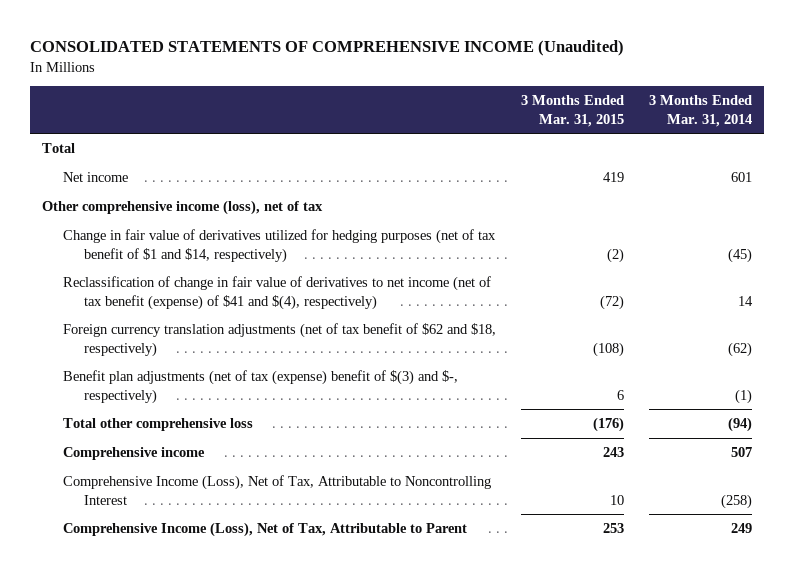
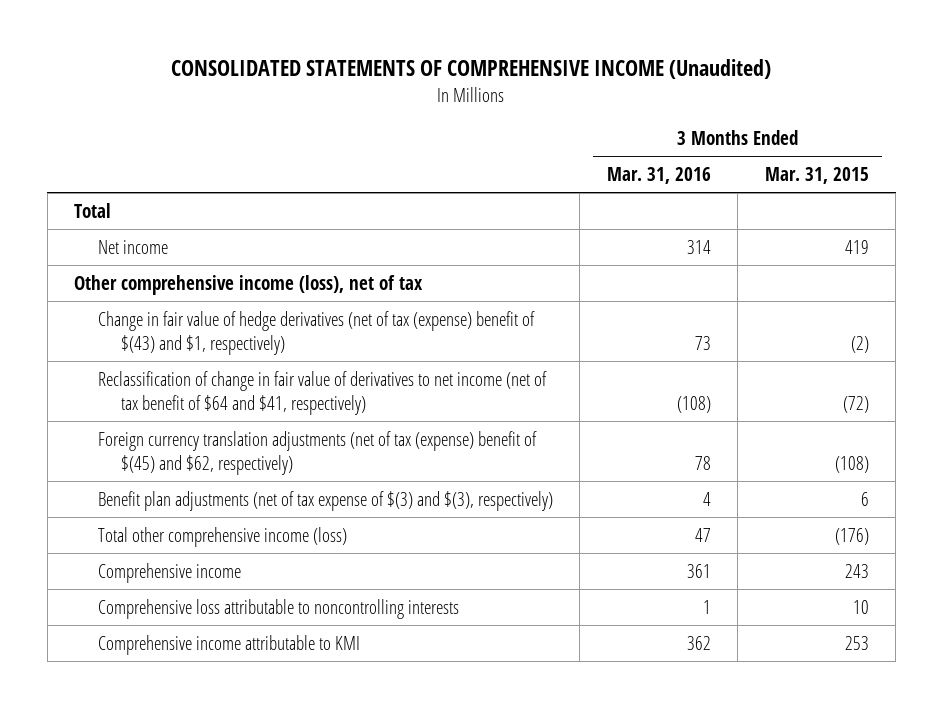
[648,95,752,127] 3 Months Ended Mar. 31, 2014 -> none
none -> [606,166,711,184] Mar. 31, 2016
[62,229,496,263] Change in fair value of derivatives utilized for hedging purposes (net of tax benefit of $1 and $14, respectively) -> [97,310,535,355] Change in fair value of hedge derivatives (net of tax (expense) benefit of $(43) and $1, respectively)
[62,276,491,310] Reclassification of change in fair value of derivatives to net income (net of tax benefit (expense) of $41 and $(4), respectively) -> [97,370,547,415] Reclassification of change in fair value of derivatives to net income (net of tax benefit of $64 and $41, respectively)
[62,323,496,357] Foreign currency translation adjustments (net of tax benefit of $62 and $18, respectively) -> [97,430,537,475] Foreign currency translation adjustments (net of tax (expense) benefit of $(45) and $62, respectively)
[62,370,458,404] Benefit plan adjustments (net of tax (expense) benefit of $(3) and $-, respectively) -> [97,490,553,511] Benefit plan adjustments (net of tax expense of $(3) and $(3), respectively)
[62,418,253,432] Total other comprehensive loss -> [97,526,347,547] Total other comprehensive income (loss)
[62,475,491,505] Comprehensive Income (Loss), Net of Tax, Attributable to Noncontrolling Interest -> [97,598,459,619] Comprehensive loss attributable to noncontrolling interests
[62,522,467,538] Comprehensive Income (Loss), Net of Tax, Attributable to Parent -> [97,634,360,655] Comprehensive income attributable to KMI

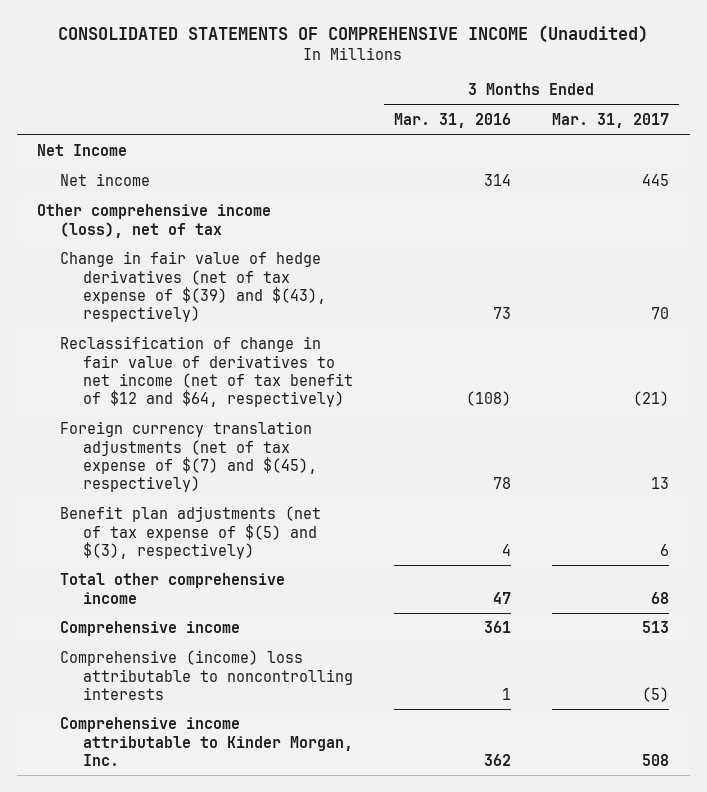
[764,166,869,184] Mar. 31, 2015 -> none
none -> [552,112,670,128] Mar. 31, 2017
[74,202,112,218] Total -> none
none -> [37,144,128,157] Net Income
[97,310,535,355] Change in fair value of hedge derivatives (net of tax (expense) benefit of $(43) and $1, respectively) -> [60,251,326,322] Change in fair value of hedge derivatives (net of tax expense of $(39) and $(43), respectively)
[97,370,547,415] Reclassification of change in fair value of derivatives to net income (net of tax benefit of $64 and $41, respectively) -> [60,336,353,407] Reclassification of change in fair value of derivatives to net income (net of tax benefit of $12 and $64, respectively)
[97,430,537,475] Foreign currency translation adjustments (net of tax (expense) benefit of $(45) and $62, respectively) -> [60,421,317,492] Foreign currency translation adjustments (net of tax expense of $(7) and $(45), respectively)
[97,490,553,511] Benefit plan adjustments (net of tax expense of $(3) and $(3), respectively) -> [60,506,322,559] Benefit plan adjustments (net of tax expense of $(5) and $(3), respectively)
[97,526,347,547] Total other comprehensive income (loss) -> [60,573,286,604] Total other comprehensive income
[97,598,459,619] Comprehensive loss attributable to noncontrolling interests -> [60,650,353,700] Comprehensive (income) loss attributable to noncontrolling interests
[97,634,360,655] Comprehensive income attributable to KMI -> [60,717,353,766] Comprehensive income attributable to Kinder Morgan, Inc.

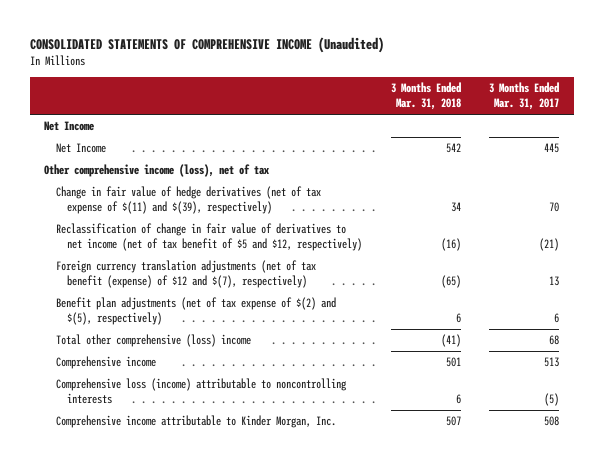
[393,112,511,128] Mar. 31, 2016 -> none
none -> [390,82,461,111] 3 Months Ended Mar. 31, 2018
[60,173,151,187] Net income -> [55,143,106,154] Net Income
[60,251,326,322] Change in fair value of hedge derivatives (net of tax expense of $(39) and $(43), respectively) -> [55,186,321,215] Change in fair value of hedge derivatives (net of tax expense of $(11) and $(39), respectively)
[60,336,353,407] Reclassification of change in fair value of derivatives to net income (net of tax benefit of $12 and $64, respectively) -> [55,223,362,252] Reclassification of change in fair value of derivatives to net income (net of tax benefit of $5 and $12, respectively)
[60,421,317,492] Foreign currency translation adjustments (net of tax expense of $(7) and $(45), respectively) -> [55,260,316,289] Foreign currency translation adjustments (net of tax benefit (expense) of $12 and $(7), respectively)
[60,506,322,559] Benefit plan adjustments (net of tax expense of $(5) and $(3), respectively) -> [55,297,336,326] Benefit plan adjustments (net of tax expense of $(2) and $(5), respectively)
[60,573,286,604] Total other comprehensive income -> [55,334,251,348] Total other comprehensive (loss) income
[60,650,353,700] Comprehensive (income) loss attributable to noncontrolling interests -> [55,378,347,405] Comprehensive loss (income) attributable to noncontrolling interests

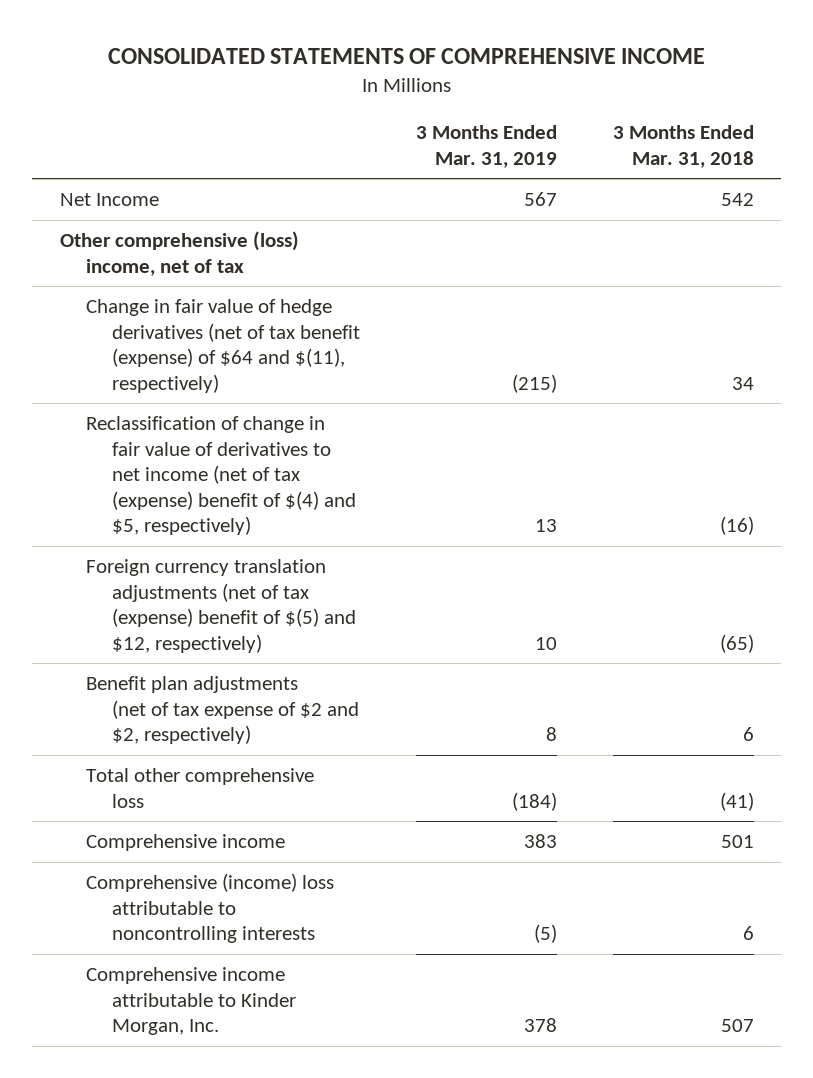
[29,36,384,53] CONSOLIDATED STATEMENTS OF COMPREHENSIVE INCOME (Unaudited) -> [107,47,705,64] CONSOLIDATED STATEMENTS OF COMPREHENSIVE INCOME
[489,82,560,111] 3 Months Ended Mar. 31, 2017 -> none
none -> [415,125,557,168] 3 Months Ended Mar. 31, 2019
[44,121,95,132] Net Income -> none
[44,164,270,178] Other comprehensive income (loss), net of tax -> [59,231,299,276] Other comprehensive (loss) income, net of tax
[55,186,321,215] Change in fair value of hedge derivatives (net of tax expense of $(11) and $(39), respectively) -> [85,299,361,393] Change in fair value of hedge derivatives (net of tax benefit (expense) of $64 and $(11), respectively)
[55,223,362,252] Reclassification of change in fair value of derivatives to net income (net of tax benefit of $5 and $12, respectively) -> [85,416,357,536] Reclassification of change in fair value of derivatives to net income (net of tax (expense) benefit of $(4) and $5, respectively)
[55,260,316,289] Foreign currency translation adjustments (net of tax benefit (expense) of $12 and $(7), respectively) -> [85,559,357,653] Foreign currency translation adjustments (net of tax (expense) benefit of $(5) and $12, respectively)
[55,297,336,326] Benefit plan adjustments (net of tax expense of $(2) and $(5), respectively) -> [85,676,360,745] Benefit plan adjustments (net of tax expense of $2 and $2, respectively)
[55,334,251,348] Total other comprehensive (loss) income -> [85,768,314,808] Total other comprehensive loss
[55,378,347,405] Comprehensive loss (income) attributable to noncontrolling interests -> [85,873,334,944] Comprehensive (income) loss attributable to noncontrolling interests

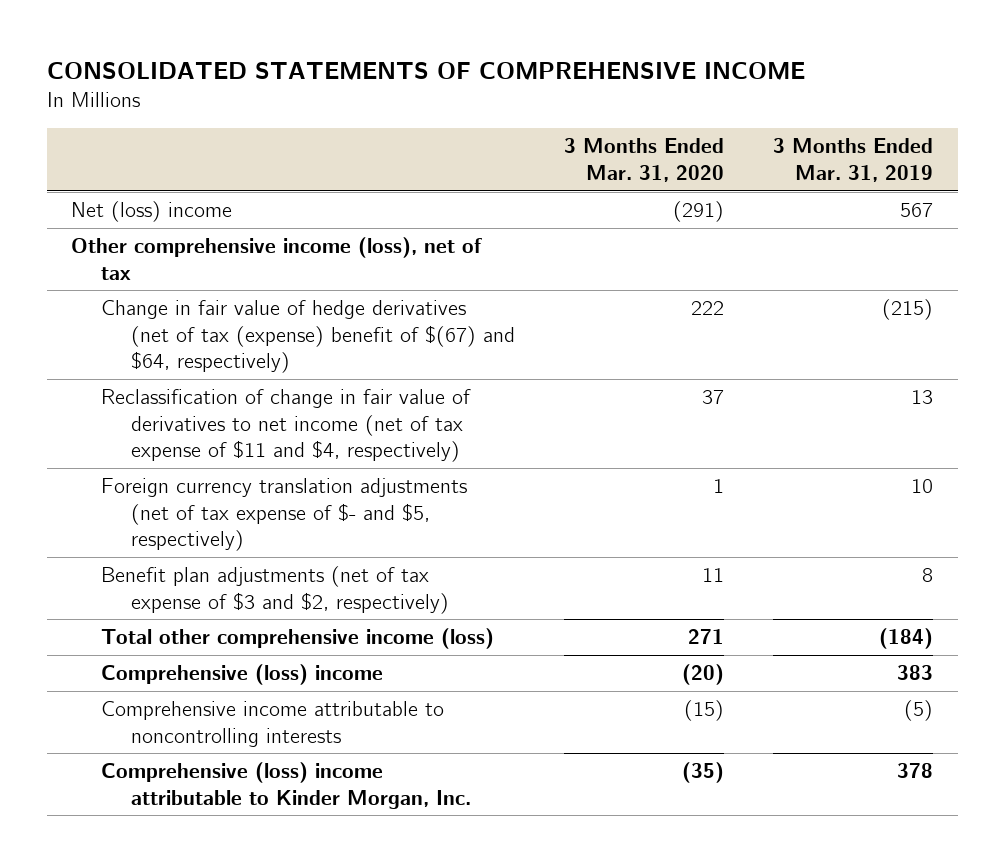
[612,125,754,168] 3 Months Ended Mar. 31, 2018 -> none
none -> [564,138,725,182] 3 Months Ended Mar. 31, 2020
[59,193,159,207] Net Income -> [71,201,233,223] Net (loss) income
[59,231,299,276] Other comprehensive (loss) income, net of tax -> [71,237,483,280] Other comprehensive income (loss), net of tax
[85,299,361,393] Change in fair value of hedge derivatives (net of tax benefit (expense) of $64 and $(11), respectively) -> [101,300,516,374] Change in fair value of hedge derivatives (net of tax (expense) benefit of $(67) and $64, respectively)
[85,416,357,536] Reclassification of change in fair value of derivatives to net income (net of tax (expense) benefit of $(4) and $5, respectively) -> [101,389,472,463] Reclassification of change in fair value of derivatives to net income (net of tax expense of $11 and $4, respectively)
[85,559,357,653] Foreign currency translation adjustments (net of tax (expense) benefit of $(5) and $12, respectively) -> [101,478,468,552] Foreign currency translation adjustments (net of tax expense of $- and $5, respectively)
[85,676,360,745] Benefit plan adjustments (net of tax expense of $2 and $2, respectively) -> [101,566,450,614] Benefit plan adjustments (net of tax expense of $3 and $2, respectively)
[85,768,314,808] Total other comprehensive loss -> [101,628,495,650] Total other comprehensive income (loss)
[85,834,285,852] Comprehensive income -> [101,664,384,686] Comprehensive (loss) income
[85,873,334,944] Comprehensive (income) loss attributable to noncontrolling interests -> [101,701,445,747] Comprehensive income attributable to noncontrolling interests
[85,967,297,1036] Comprehensive income attributable to Kinder Morgan, Inc. -> [101,762,472,809] Comprehensive (loss) income attributable to Kinder Morgan, Inc.

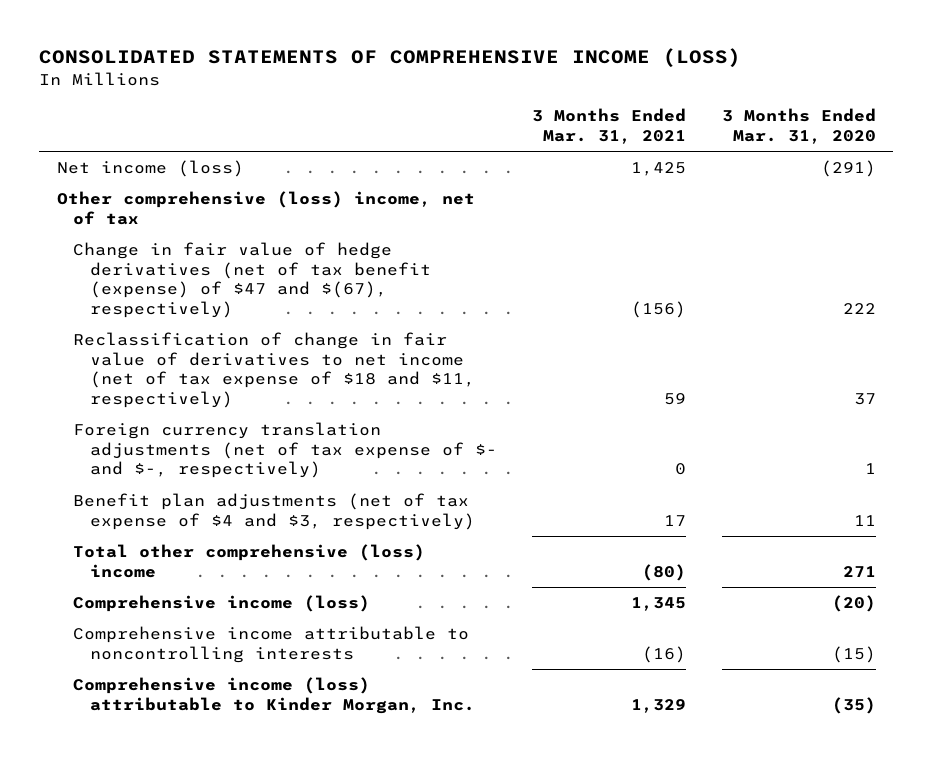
[46,62,805,81] CONSOLIDATED STATEMENTS OF COMPREHENSIVE INCOME -> [39,48,742,68] CONSOLIDATED STATEMENTS OF COMPREHENSIVE INCOME (LOSS)
[773,138,934,182] 3 Months Ended Mar. 31, 2019 -> none
none -> [532,108,687,144] 3 Months Ended Mar. 31, 2021
[71,201,233,223] Net (loss) income -> [56,160,244,178] Net income (loss)
[71,237,483,280] Other comprehensive income (loss), net of tax -> [56,191,475,225] Other comprehensive (loss) income, net of tax
[101,300,516,374] Change in fair value of hedge derivatives (net of tax (expense) benefit of $(67) and $64, respectively) -> [73,242,431,318] Change in fair value of hedge derivatives (net of tax benefit (expense) of $47 and $(67), respectively)
[101,389,472,463] Reclassification of change in fair value of derivatives to net income (net of tax expense of $11 and $4, respectively) -> [73,332,475,408] Reclassification of change in fair value of derivatives to net income (net of tax expense of $18 and $11, respectively)
[101,478,468,552] Foreign currency translation adjustments (net of tax expense of $- and $5, respectively) -> [73,422,497,479] Foreign currency translation adjustments (net of tax expense of $- and $-, respectively)
[101,566,450,614] Benefit plan adjustments (net of tax expense of $3 and $2, respectively) -> [73,493,475,530] Benefit plan adjustments (net of tax expense of $4 and $3, respectively)
[101,628,495,650] Total other comprehensive income (loss) -> [73,544,426,578] Total other comprehensive (loss) income
[101,664,384,686] Comprehensive (loss) income -> [73,595,371,613] Comprehensive income (loss)
[101,762,472,809] Comprehensive (loss) income attributable to Kinder Morgan, Inc. -> [73,677,475,714] Comprehensive income (loss) attributable to Kinder Morgan, Inc.

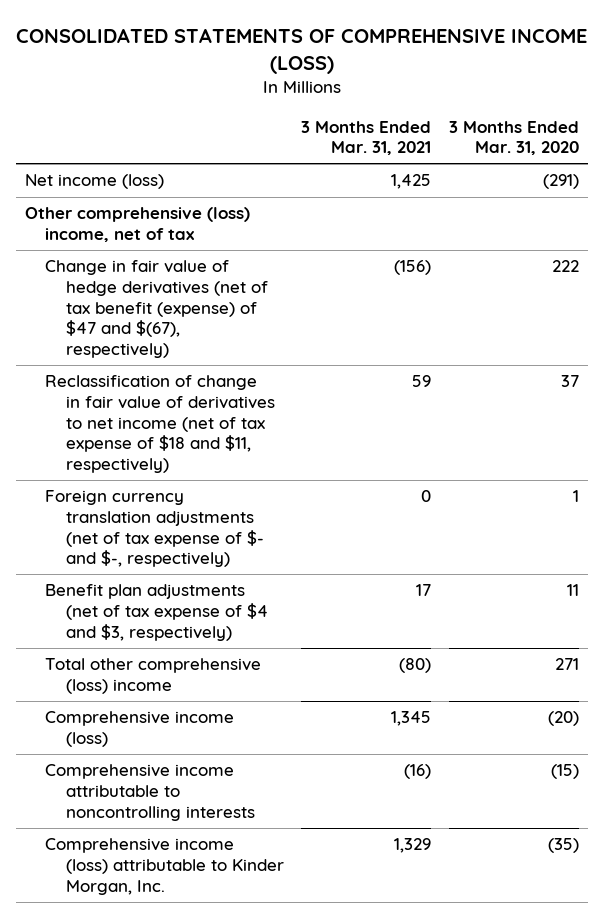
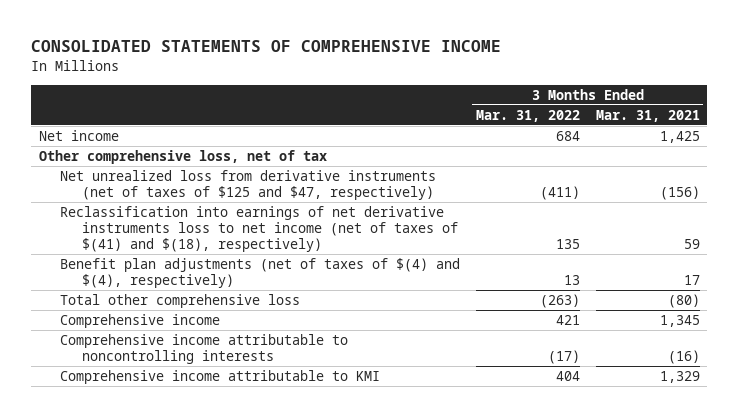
[16,28,588,74] CONSOLIDATED STATEMENTS OF COMPREHENSIVE INCOME (LOSS) -> [30,40,501,53] CONSOLIDATED STATEMENTS OF COMPREHENSIVE INCOME
[448,120,579,156] 3 Months Ended Mar. 31, 2020 -> none
none -> [475,109,580,122] Mar. 31, 2022
[45,490,264,568] Foreign currency translation adjustments (net of tax expense of $- and $-, respectively) -> none
[25,174,165,190] Net income (loss) -> [38,130,119,142] Net income
[25,207,251,243] Other comprehensive (loss) income, net of tax -> [38,150,327,165] Other comprehensive loss, net of tax
[45,260,268,358] Change in fair value of hedge derivatives (net of tax benefit (expense) of $47 and $(67), respectively) -> [60,170,437,200] Net unrealized loss from derivative instruments (net of taxes of $125 and $47, respectively)
[45,375,275,473] Reclassification of change in fair value of derivatives to net income (net of tax expense of $18 and $11, respectively) -> [60,206,459,252] Reclassification into earnings of net derivative instruments loss to net income (net of taxes of $(41) and $(18), respectively)
[45,584,268,641] Benefit plan adjustments (net of tax expense of $4 and $3, respectively) -> [60,258,461,288] Benefit plan adjustments (net of taxes of $(4) and $(4), respectively)
[45,658,262,695] Total other comprehensive (loss) income -> [60,294,301,309] Total other comprehensive loss
[45,711,235,748] Comprehensive income (loss) -> [60,314,221,329] Comprehensive income
[45,838,284,895] Comprehensive income (loss) attributable to Kinder Morgan, Inc. -> [60,370,381,385] Comprehensive income attributable to KMI

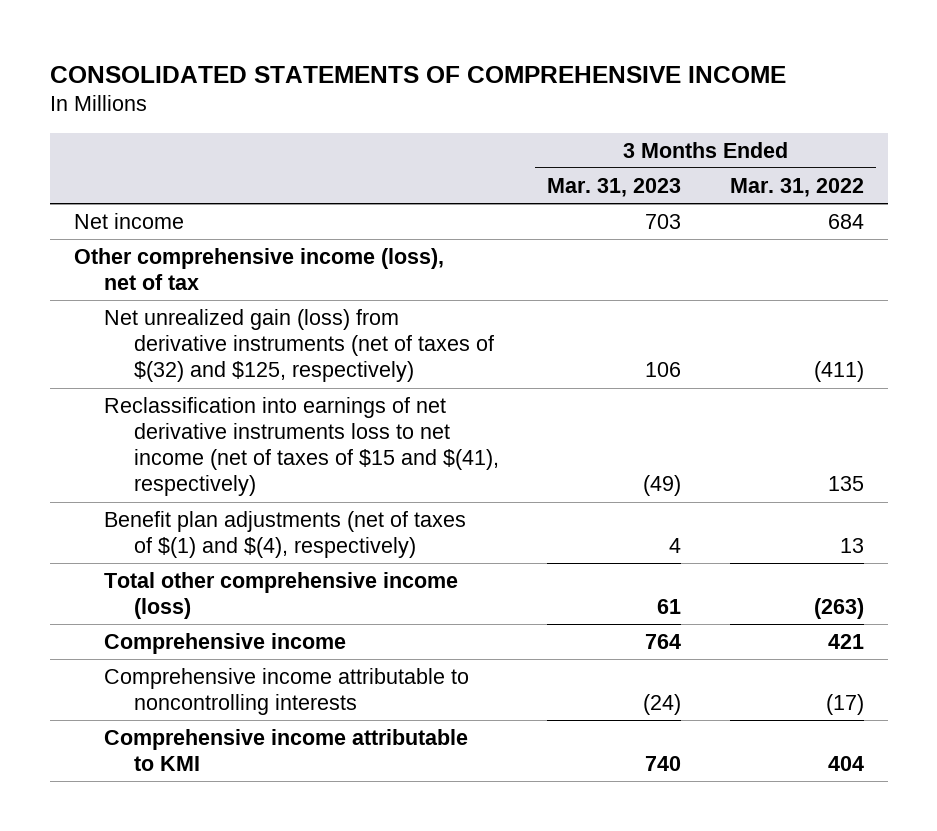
[595,109,700,122] Mar. 31, 2021 -> none
none -> [547,177,682,197] Mar. 31, 2023
[38,150,327,165] Other comprehensive loss, net of tax -> [73,247,444,291] Other comprehensive income (loss), net of tax
[60,170,437,200] Net unrealized loss from derivative instruments (net of taxes of $125 and $47, respectively) -> [103,308,495,383] Net unrealized gain (loss) from derivative instruments (net of taxes of $(32) and $125, respectively)
[60,206,459,252] Reclassification into earnings of net derivative instruments loss to net income (net of taxes of $(41) and $(18), respectively) -> [103,396,500,497] Reclassification into earnings of net derivative instruments loss to net income (net of taxes of $15 and $(41), respectively)
[60,258,461,288] Benefit plan adjustments (net of taxes of $(4) and $(4), respectively) -> [103,510,466,559] Benefit plan adjustments (net of taxes of $(1) and $(4), respectively)
[60,294,301,309] Total other comprehensive loss -> [103,571,458,620] Total other comprehensive income (loss)

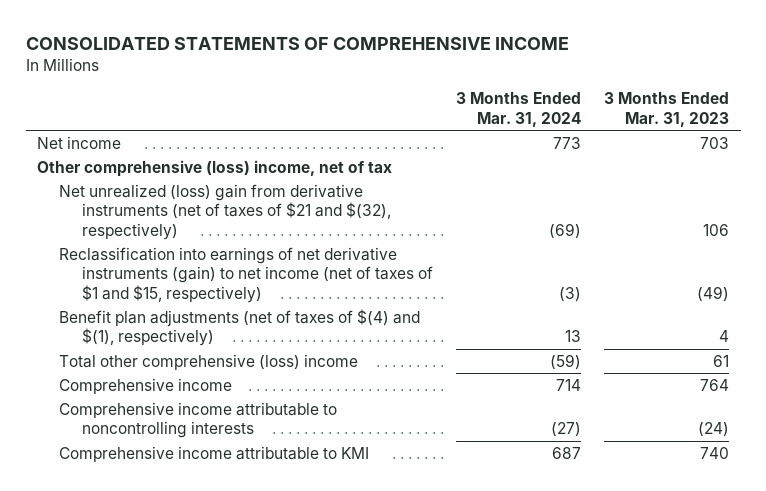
[729,177,864,197] Mar. 31, 2022 -> none
none -> [455,92,581,127] 3 Months Ended Mar. 31, 2024
[73,247,444,291] Other comprehensive income (loss), net of tax -> [37,159,393,177] Other comprehensive (loss) income, net of tax
[103,308,495,383] Net unrealized gain (loss) from derivative instruments (net of taxes of $(32) and $125, respectively) -> [59,183,391,241] Net unrealized (loss) gain from derivative instruments (net of taxes of $21 and $(32), respectively)
[103,396,500,497] Reclassification into earnings of net derivative instruments loss to net income (net of taxes of $15 and $(41), respectively) -> [59,246,433,304] Reclassification into earnings of net derivative instruments (gain) to net income (net of taxes of $1 and $15, respectively)
[103,510,466,559] Benefit plan adjustments (net of taxes of $(1) and $(4), respectively) -> [59,308,421,347] Benefit plan adjustments (net of taxes of $(4) and $(1), respectively)
[103,571,458,620] Total other comprehensive income (loss) -> [59,353,359,370] Total other comprehensive (loss) income

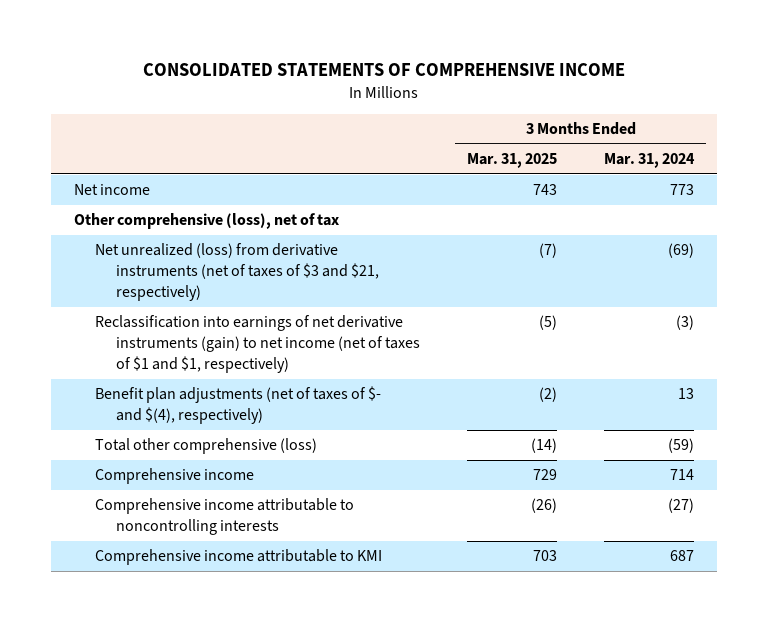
[604,92,730,127] 3 Months Ended Mar. 31, 2023 -> none
none -> [467,153,558,169] Mar. 31, 2025
[37,159,393,177] Other comprehensive (loss) income, net of tax -> [74,213,340,230] Other comprehensive (loss), net of tax
[59,183,391,241] Net unrealized (loss) gain from derivative instruments (net of taxes of $21 and $(32), respectively) -> [95,243,380,302] Net unrealized (loss) from derivative instruments (net of taxes of $3 and $21, respectively)
[59,246,433,304] Reclassification into earnings of net derivative instruments (gain) to net income (net of taxes of $1 and $15, respectively) -> [95,315,421,374] Reclassification into earnings of net derivative instruments (gain) to net income (net of taxes of $1 and $1, respectively)
[59,308,421,347] Benefit plan adjustments (net of taxes of $(4) and $(1), respectively) -> [95,386,382,425] Benefit plan adjustments (net of taxes of $- and $(4), respectively)
[59,353,359,370] Total other comprehensive (loss) income -> [95,438,318,455] Total other comprehensive (loss)

